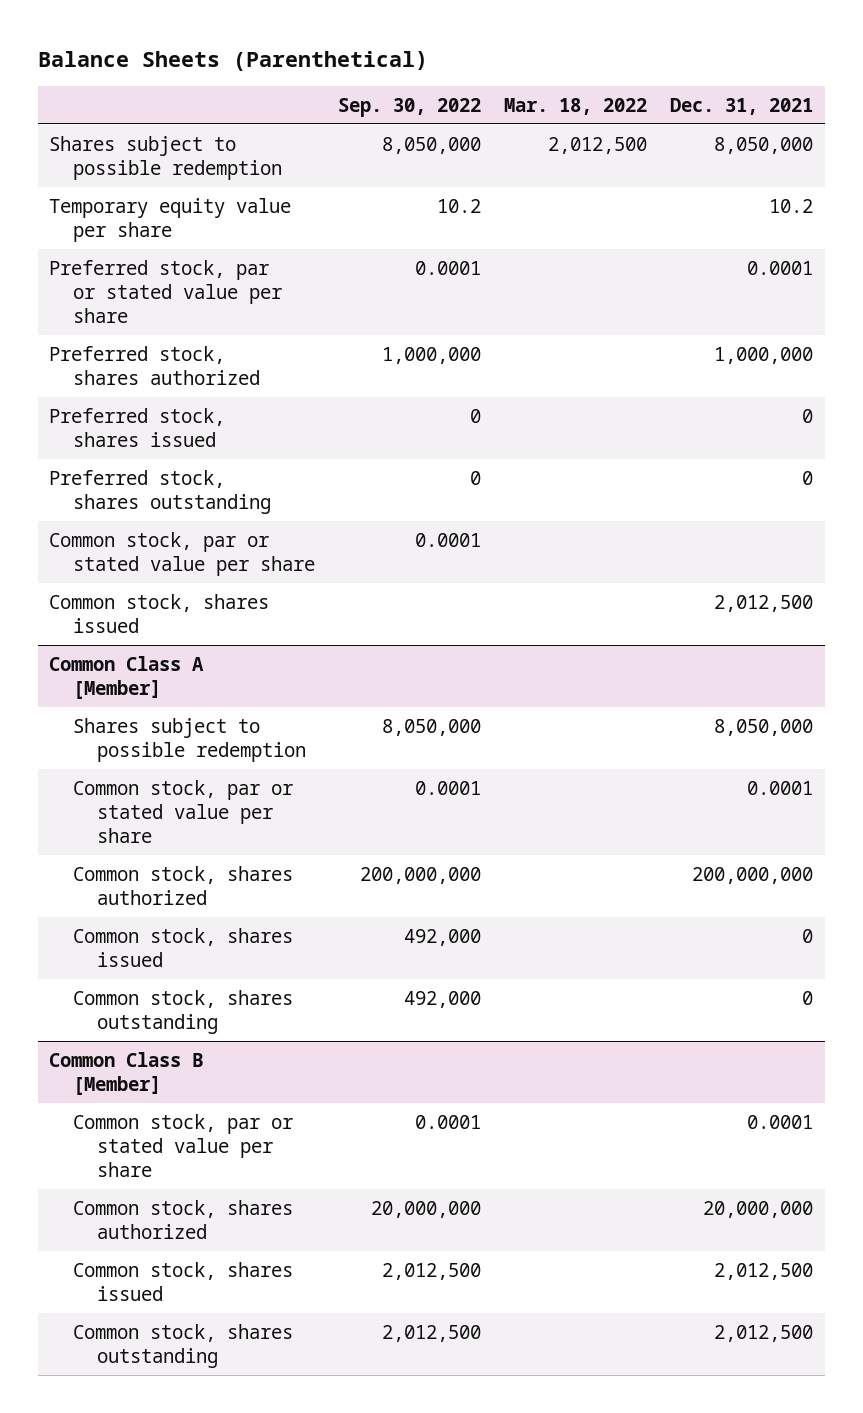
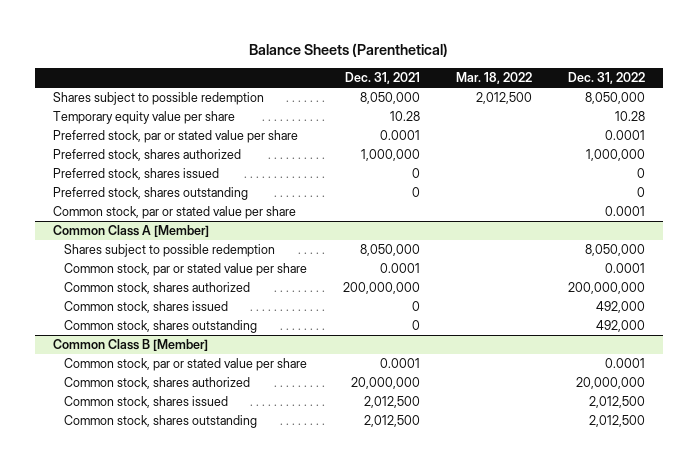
[338,97,482,117] Sep. 30, 2022 -> none
none -> [567,72,645,85] Dec. 31, 2022
[769,198,814,213] 10.2 -> [389,111,420,122] 10.28
[49,593,270,633] Common stock, shares issued -> none

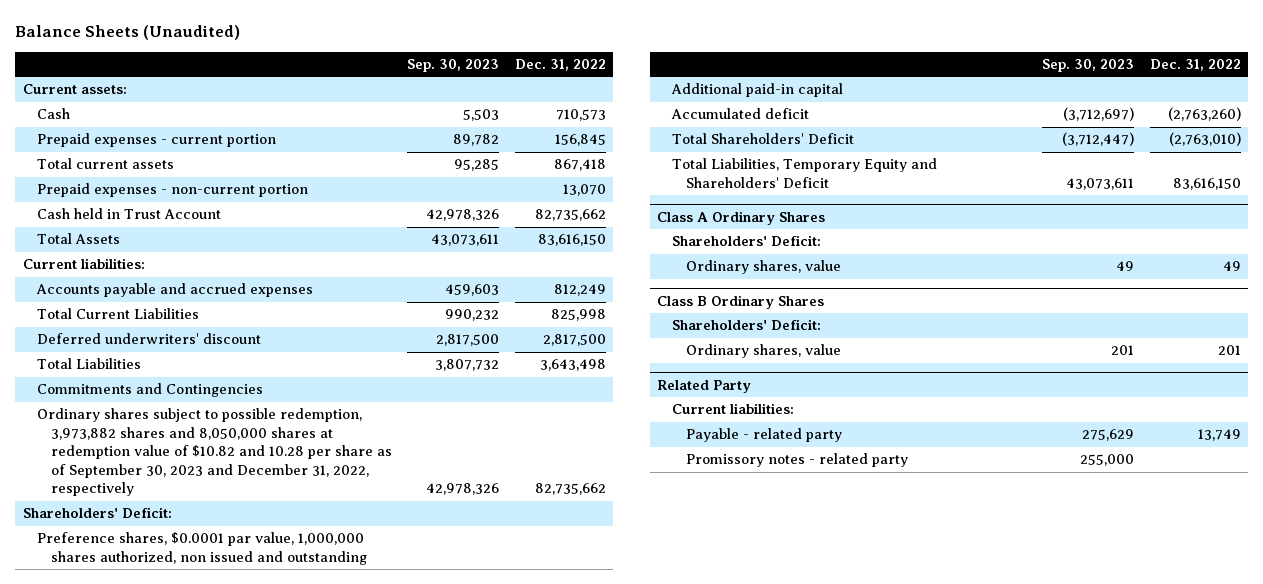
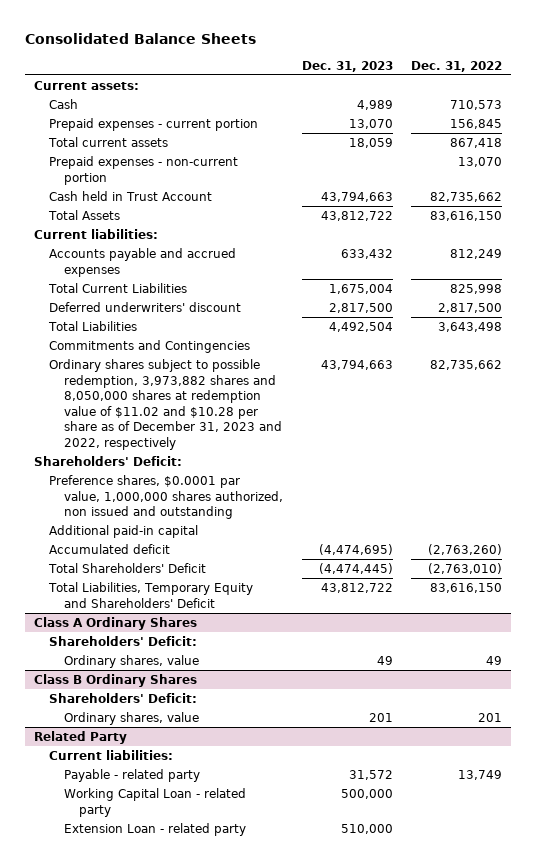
[14,25,240,41] Balance Sheets (Unaudited) -> [25,32,257,44] Consolidated Balance Sheets
[407,59,500,73] Sep. 30, 2023 -> none
none -> [301,60,393,72] Dec. 31, 2023
[36,408,392,497] Ordinary shares subject to possible redemption, 3,973,882 shares and 8,050,000 shares at redemption value of $10.82 and 10.28 per share as of September 30, 2023 and December 31, 2022, respectively -> [49,358,283,450] Ordinary shares subject to possible redemption, 3,973,882 shares and 8,050,000 shares at redemption value of $11.02 and $10.28 per share as of December 31, 2023 and 2022, respectively
[685,453,908,468] Promissory notes - related party -> none
none -> [64,787,247,817] Working Capital Loan - related party
none -> [64,822,247,836] Extension Loan - related party

